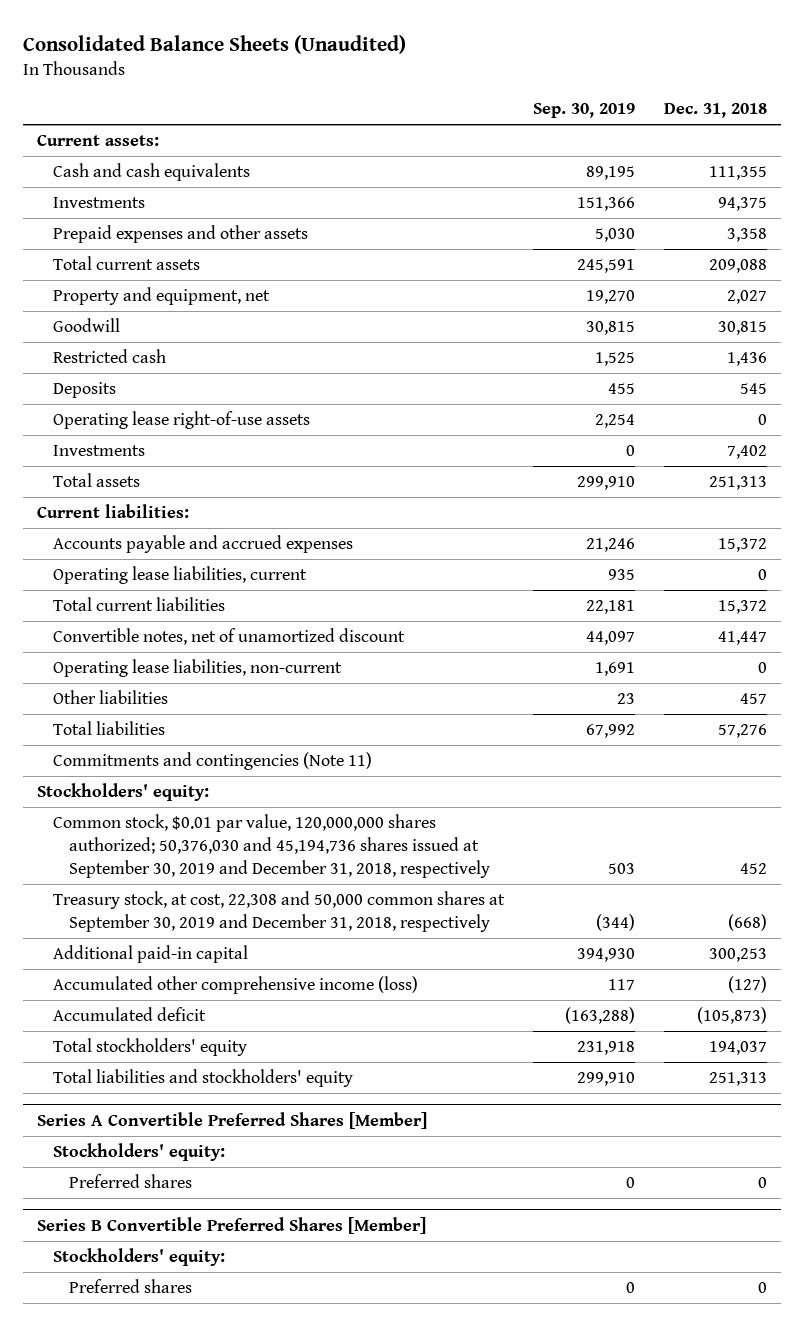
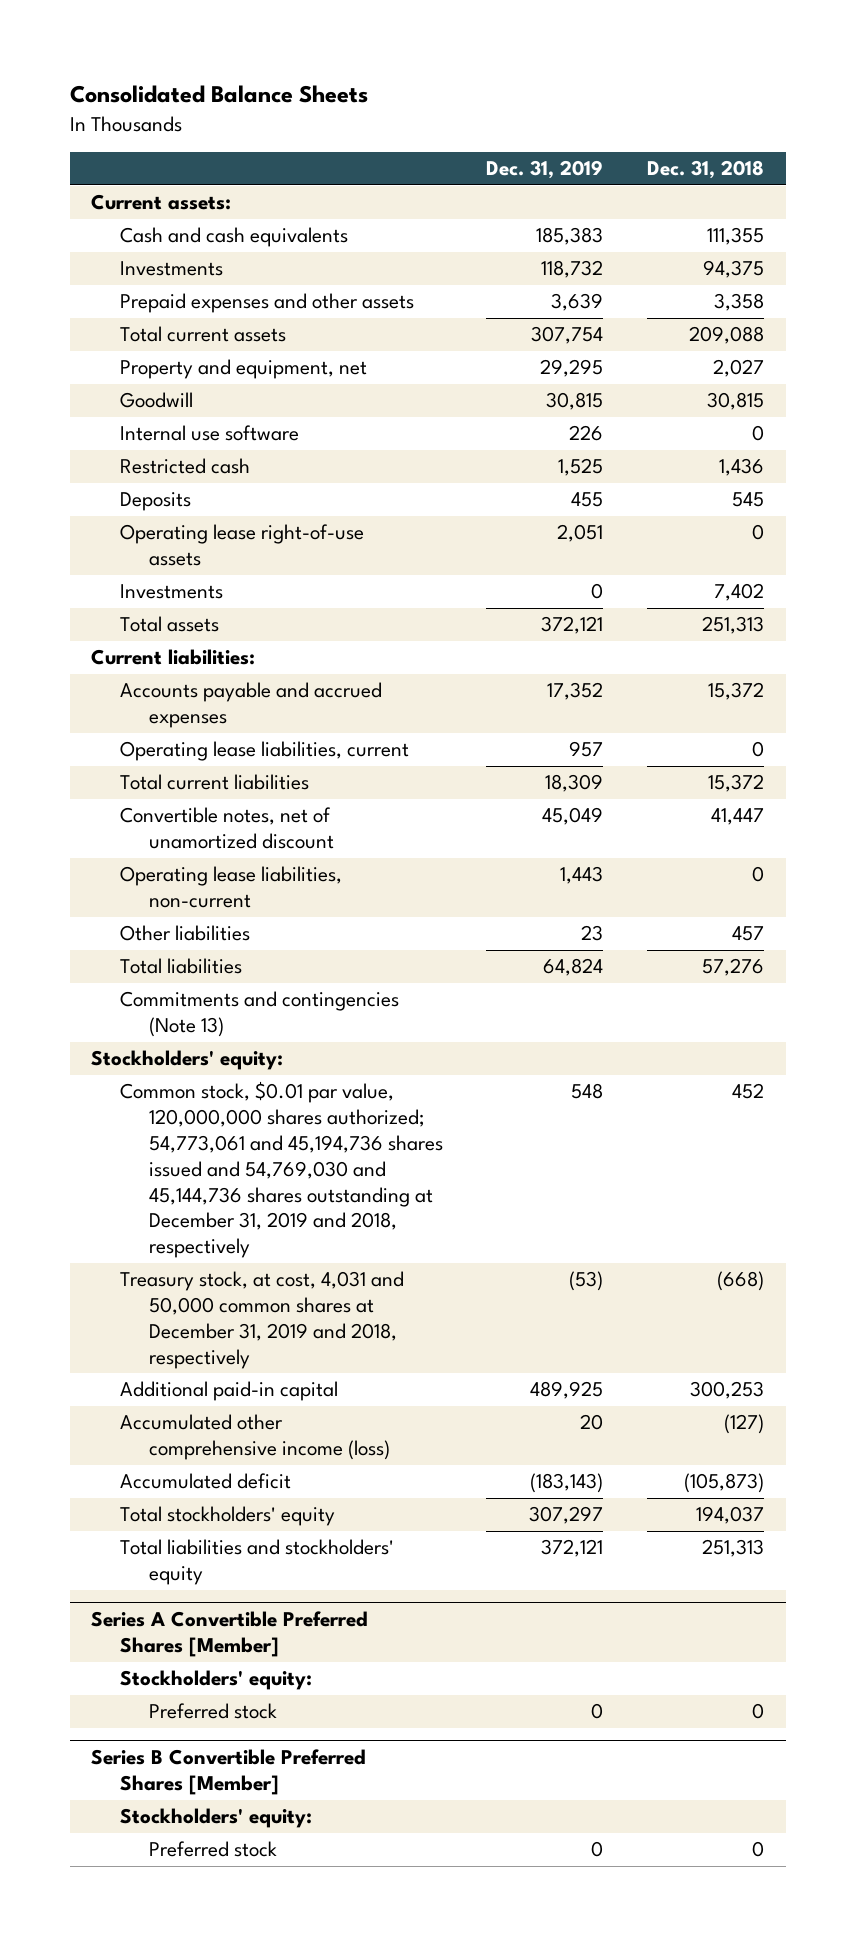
[22,34,406,54] Consolidated Balance Sheets (Unaudited) -> [69,85,368,104] Consolidated Balance Sheets
[533,102,636,118] Sep. 30, 2019 -> none
none -> [486,160,604,180] Dec. 31, 2019
none -> [120,425,300,442] Internal use software
[53,752,373,771] Commitments and contingencies (Note 11) -> [120,991,400,1038] Commitments and contingencies (Note 13)
[53,814,491,878] Common stock, $0.01 par value, 120,000,000 shares authorized; 50,376,030 and 45,194,736 shares issued at September 30, 2019 and December 31, 2018, respectively -> [120,1081,443,1259] Common stock, $0.01 par value, 120,000,000 shares authorized; 54,773,061 and 45,194,736 shares issued and 54,769,030 and 45,144,736 shares outstanding at December 31, 2019 and 2018, respectively
[53,891,506,932] Treasury stock, at cost, 22,308 and 50,000 common shares at September 30, 2019 and December 31, 2018, respectively -> [120,1271,405,1369] Treasury stock, at cost, 4,031 and 50,000 common shares at December 31, 2019 and 2018, respectively
[69,1174,193,1189] Preferred shares -> [148,1703,277,1720] Preferred stock
[69,1279,193,1294] Preferred shares -> [148,1841,277,1858] Preferred stock

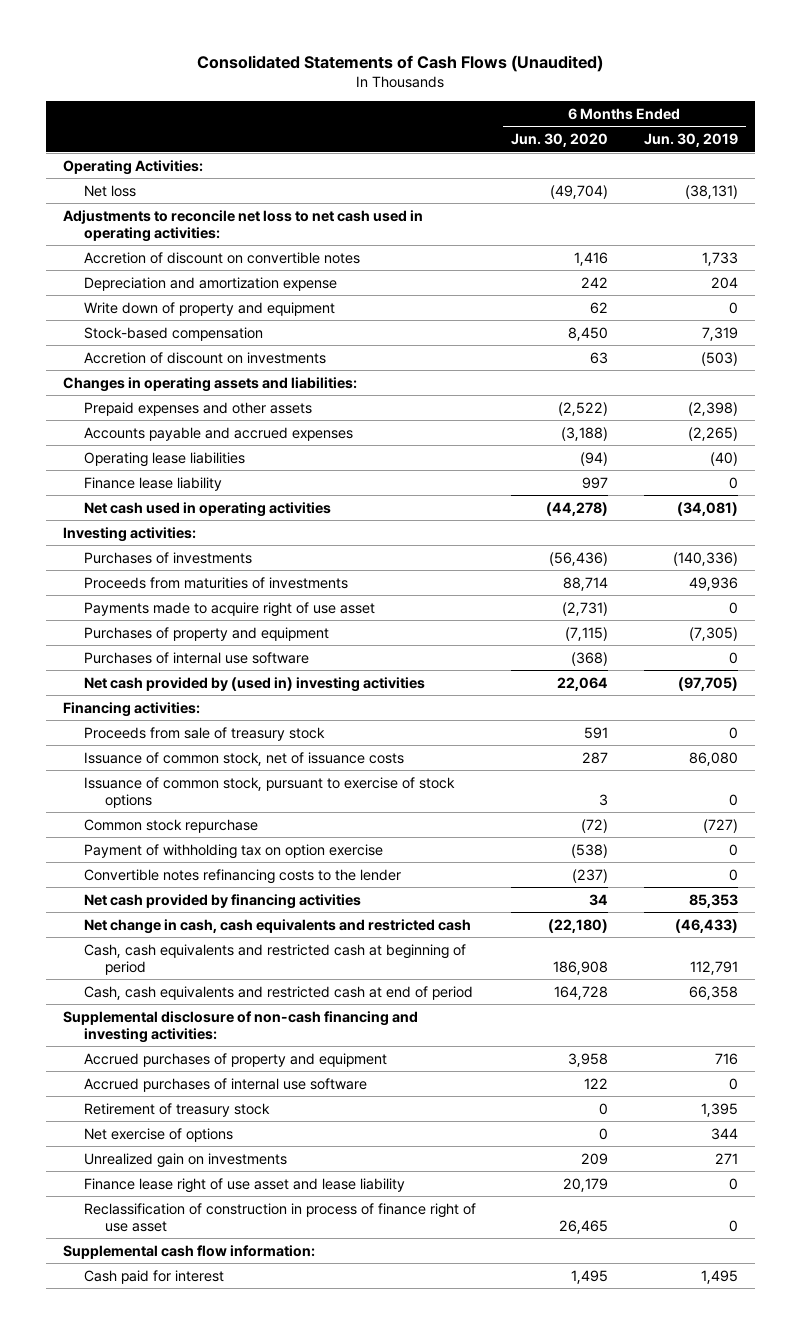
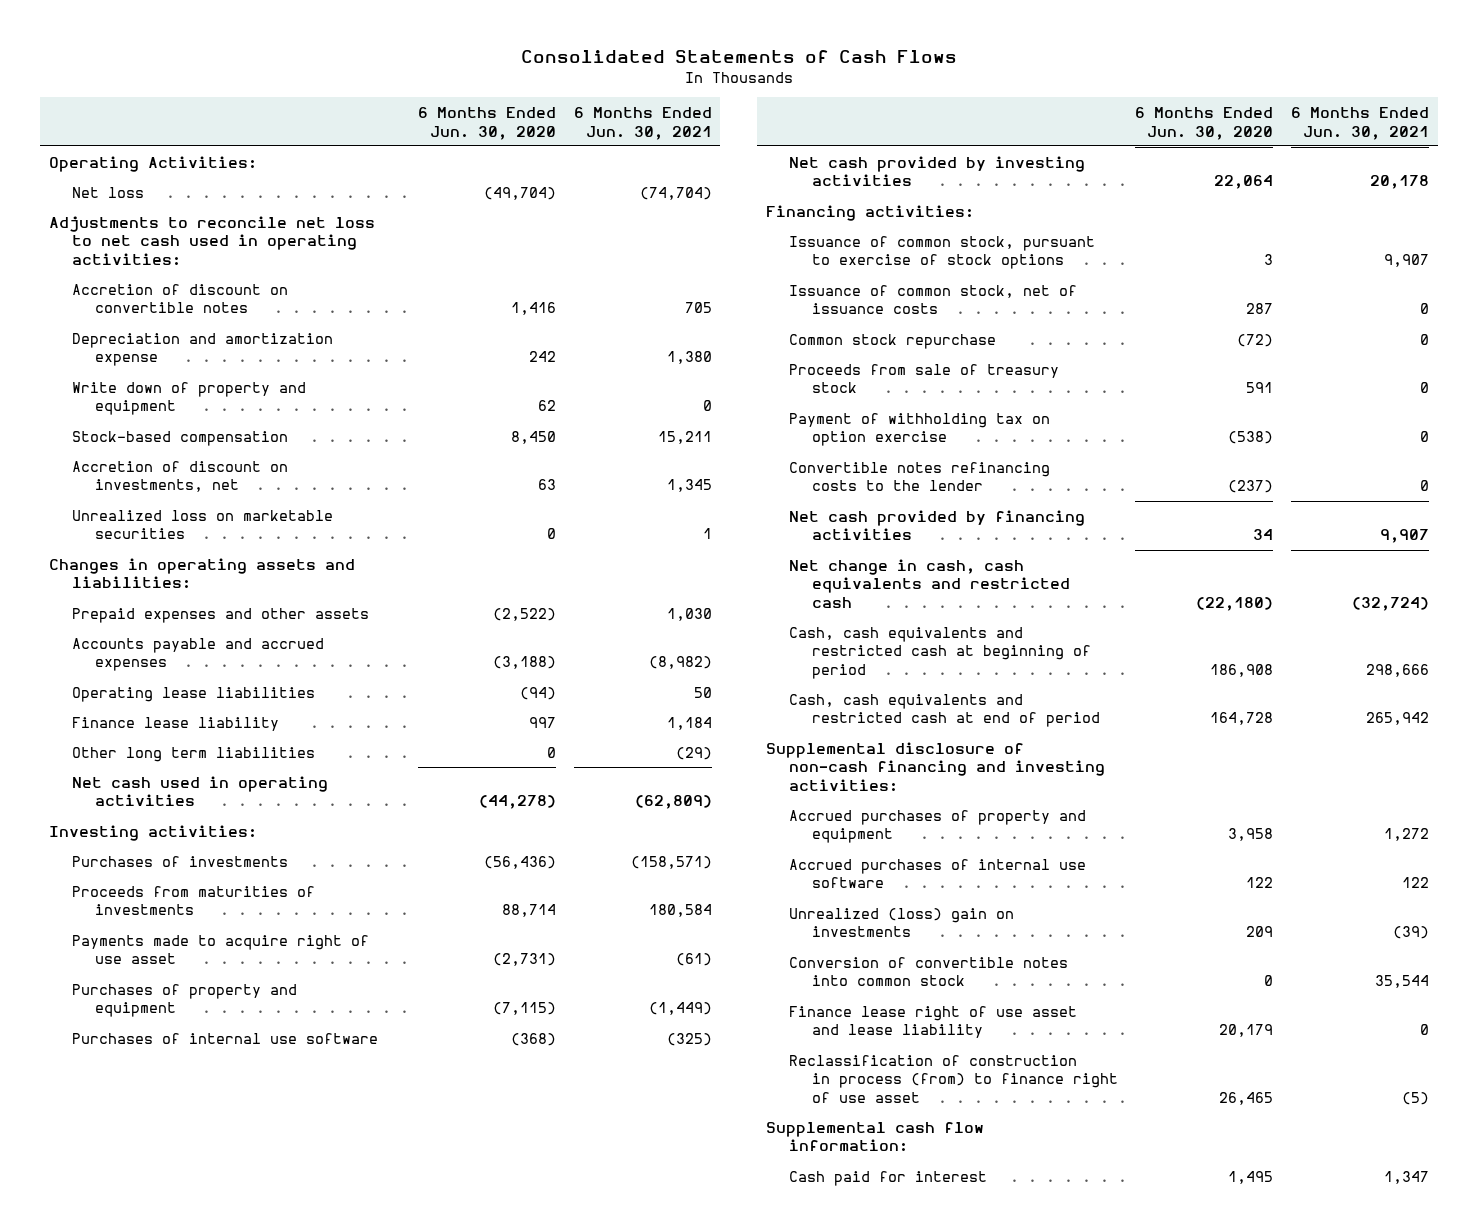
[197,54,604,72] Consolidated Statements of Cash Flows (Unaudited) -> [520,49,957,63] Consolidated Statements of Cash Flows
[643,133,738,148] Jun. 30, 2019 -> none
none -> [573,106,712,140] 6 Months Ended Jun. 30, 2021
[84,351,327,364] Accretion of discount on investments -> [71,460,288,493] Accretion of discount on investments, net
none -> [71,509,333,540] Unrealized loss on marketable securities
none -> [71,746,315,762] Other long term liabilities
[84,676,426,692] Net cash provided by (used in) investing activities -> [788,155,1085,187] Net cash provided by investing activities
[84,751,405,766] Issuance of common stock, net of issuance costs -> [788,284,1077,315] Issuance of common stock, net of issuance costs
[84,726,326,741] Proceeds from sale of treasury stock -> [788,363,1059,394] Proceeds from sale of treasury stock
[84,1102,271,1117] Retirement of treasury stock -> none
[84,1127,234,1142] Net exercise of options -> none
[84,1152,288,1168] Unrealized gain on investments -> [788,907,1014,938] Unrealized (loss) gain on investments
none -> [788,956,1068,987] Conversion of convertible notes into common stock
[84,1202,477,1232] Reclassification of construction in process of finance right of use asset -> [788,1054,1118,1104] Reclassification of construction in process (from) to finance right of use asset

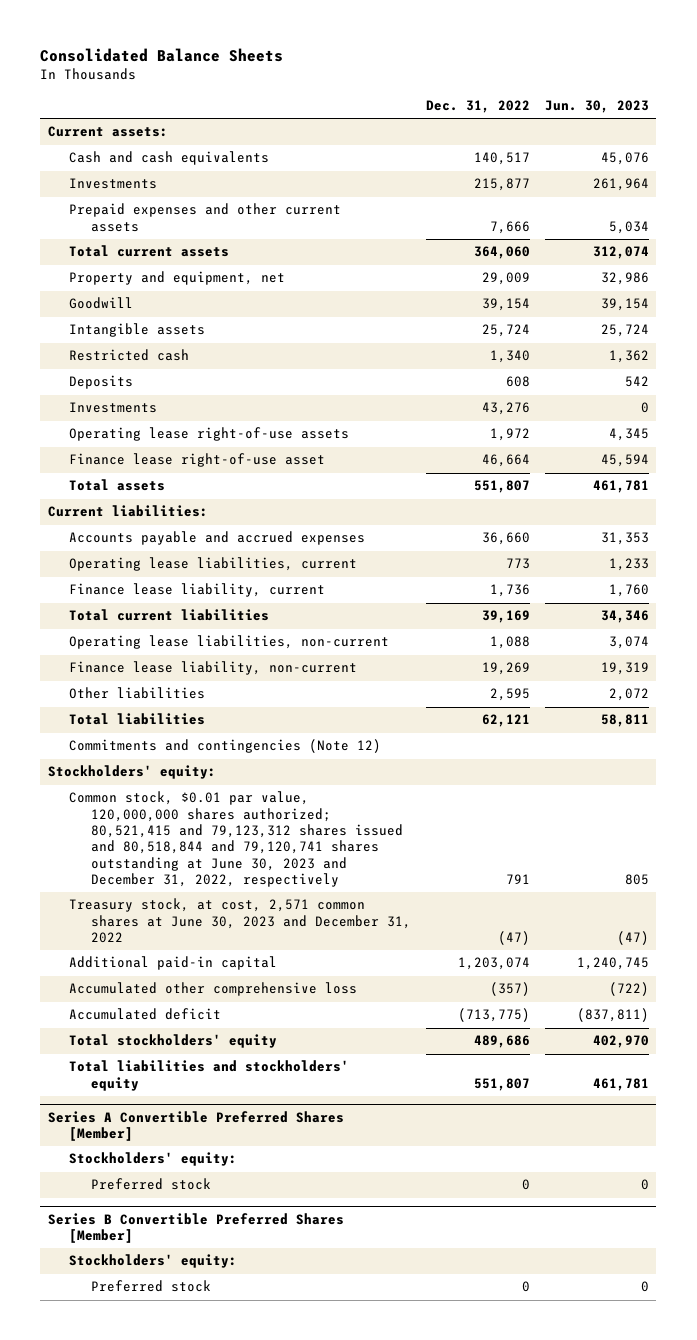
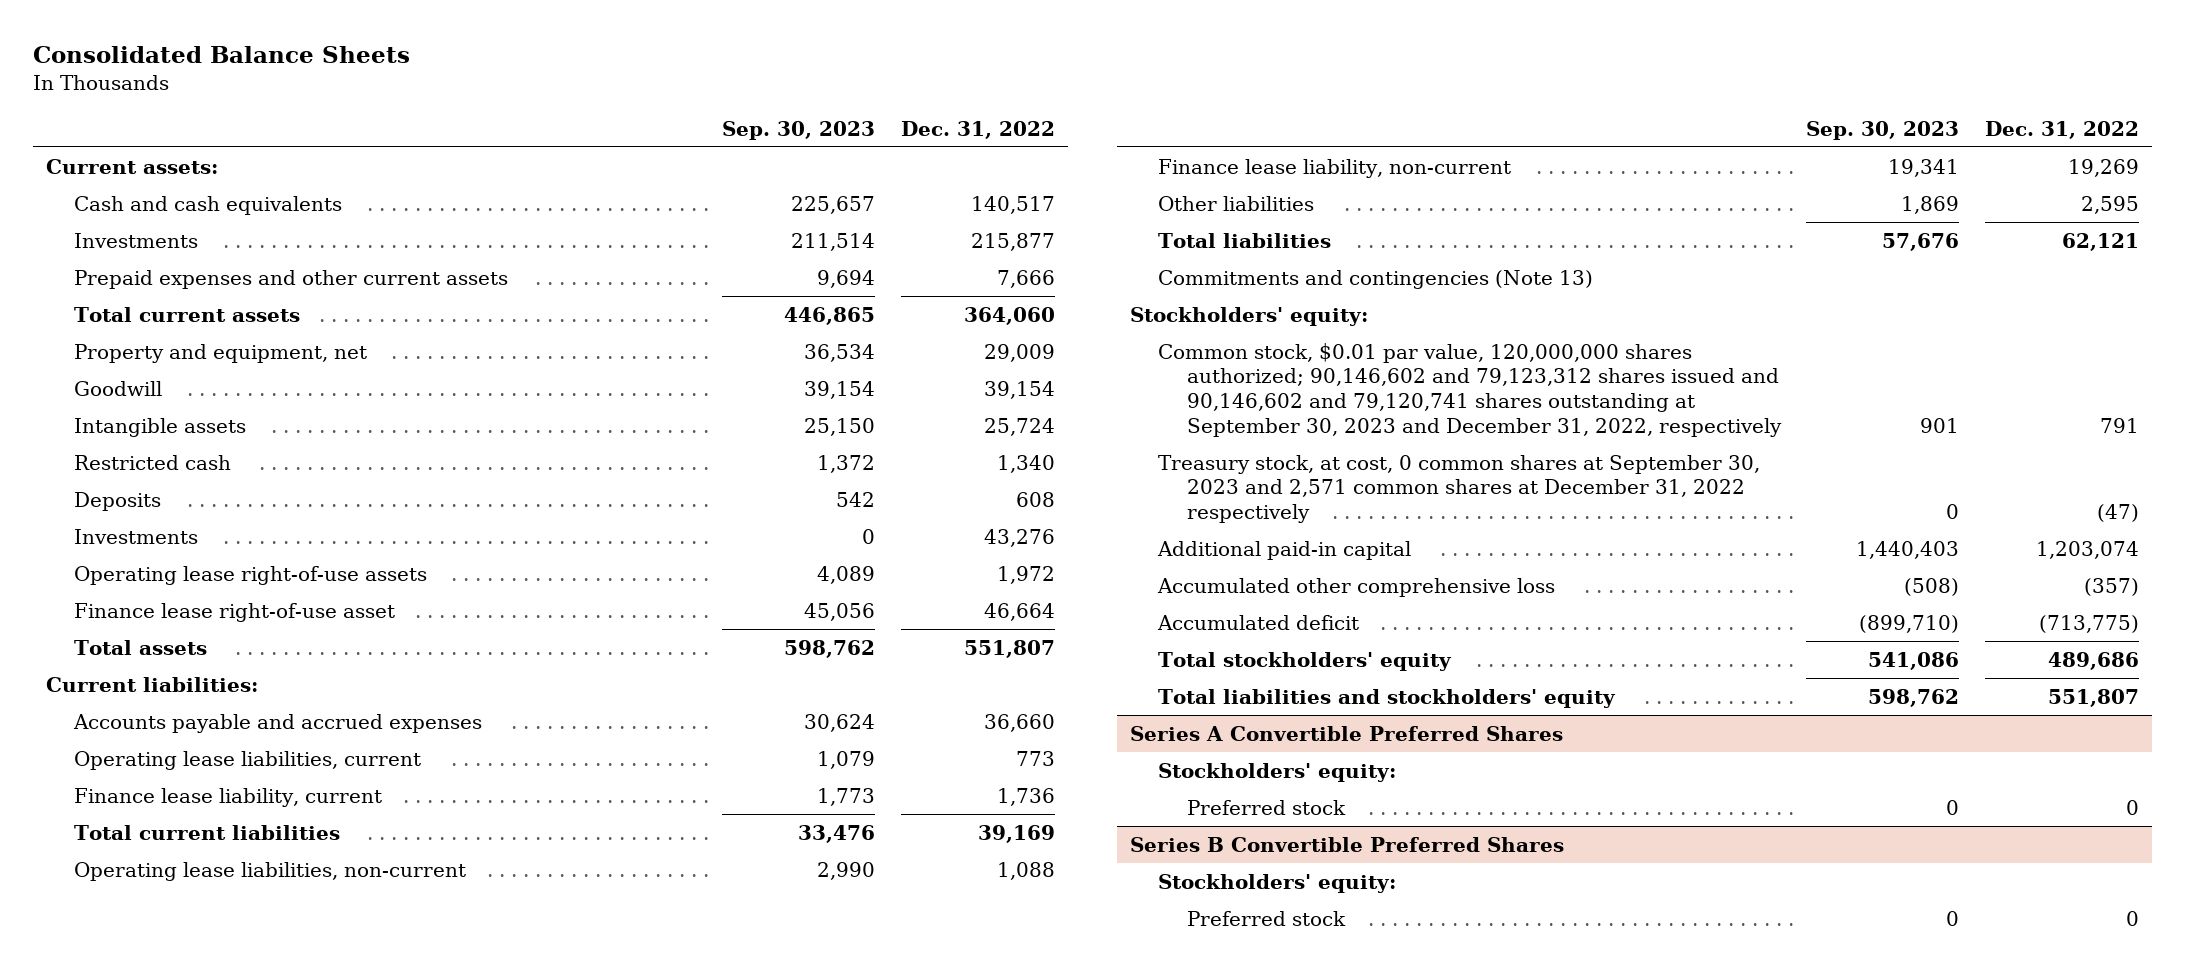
[544,99,649,113] Jun. 30, 2023 -> none
none -> [722,120,876,140] Sep. 30, 2023
[69,739,382,754] Commitments and contingencies (Note 12) -> [1158,269,1594,289] Commitments and contingencies (Note 13)
[69,791,403,887] Common stock, $0.01 par value, 120,000,000 shares authorized; 80,521,415 and 79,123,312 shares issued and 80,518,844 and 79,120,741 shares outstanding at June 30, 2023 and December 31, 2022, respectively -> [1158,342,1782,438] Common stock, $0.01 par value, 120,000,000 shares authorized; 90,146,602 and 79,123,312 shares issued and 90,146,602 and 79,120,741 shares outstanding at September 30, 2023 and December 31, 2022, respectively
[69,898,411,944] Treasury stock, at cost, 2,571 common shares at June 30, 2023 and December 31, 2022 -> [1158,454,1761,524] Treasury stock, at cost, 0 common shares at September 30, 2023 and 2,571 common shares at December 31, 2022 respectively
[47,1110,344,1141] Series A Convertible Preferred Shares [Member] -> [1129,725,1563,741] Series A Convertible Preferred Shares
[47,1212,344,1243] Series B Convertible Preferred Shares [Member] -> [1129,836,1564,852] Series B Convertible Preferred Shares

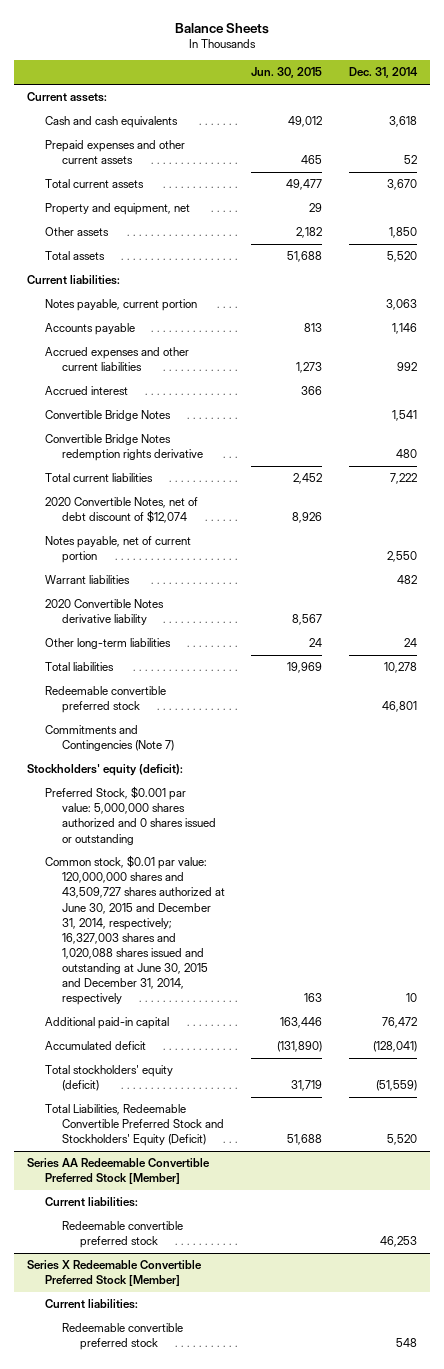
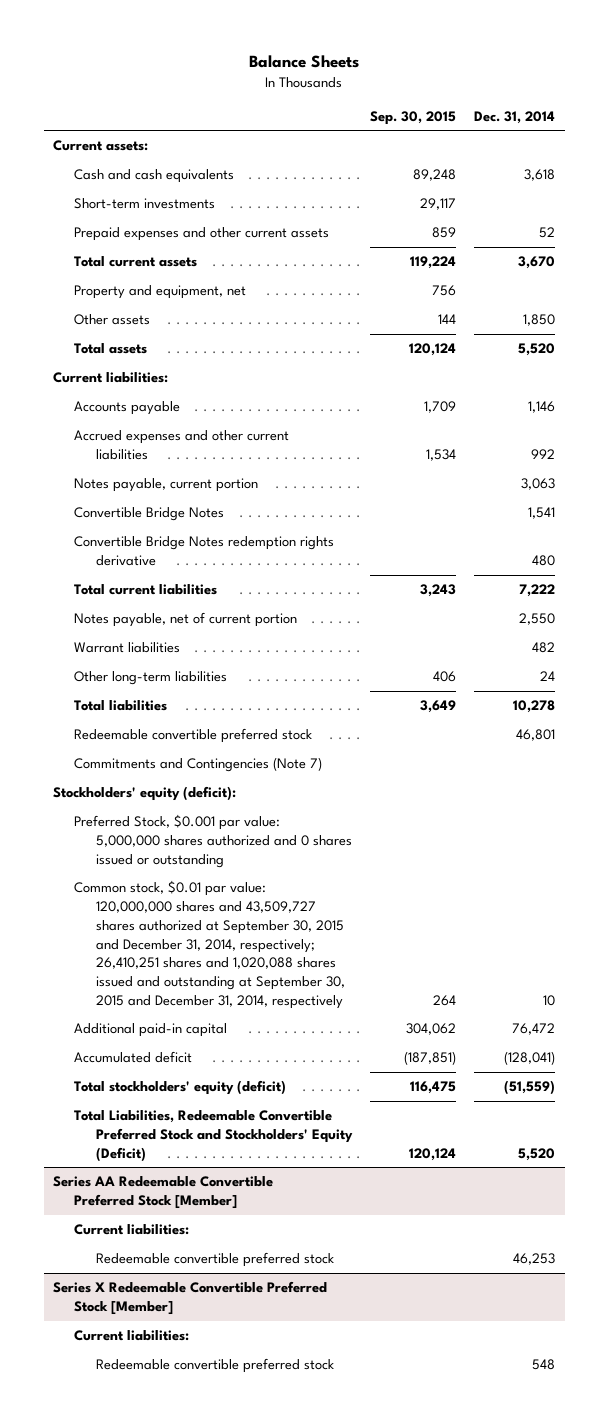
[251,67,323,79] Jun. 30, 2015 -> none
none -> [370,110,457,125] Sep. 30, 2015
none -> [74,198,216,210] Short-term investments
[44,386,128,396] Accrued interest -> none
[44,299,197,312] Notes payable, current portion -> [74,478,259,493] Notes payable, current portion
[44,497,198,524] 2020 Convertible Notes, net of debt discount of $12,074 -> none
[44,599,164,626] 2020 Convertible Notes derivative liability -> none
[44,855,226,1005] Common stock, $0.01 par value: 120,000,000 shares and 43,509,727 shares authorized at June 30, 2015 and December 31, 2014, respectively; 16,327,003 shares and 1,020,088 shares issued and outstanding at June 30, 2015 and December 31, 2014, respectively -> [74,880,345,1009] Common stock, $0.01 par value: 120,000,000 shares and 43,509,727 shares authorized at September 30, 2015 and December 31, 2014, respectively; 26,410,251 shares and 1,020,088 shares issued and outstanding at September 30, 2015 and December 31, 2014, respectively

